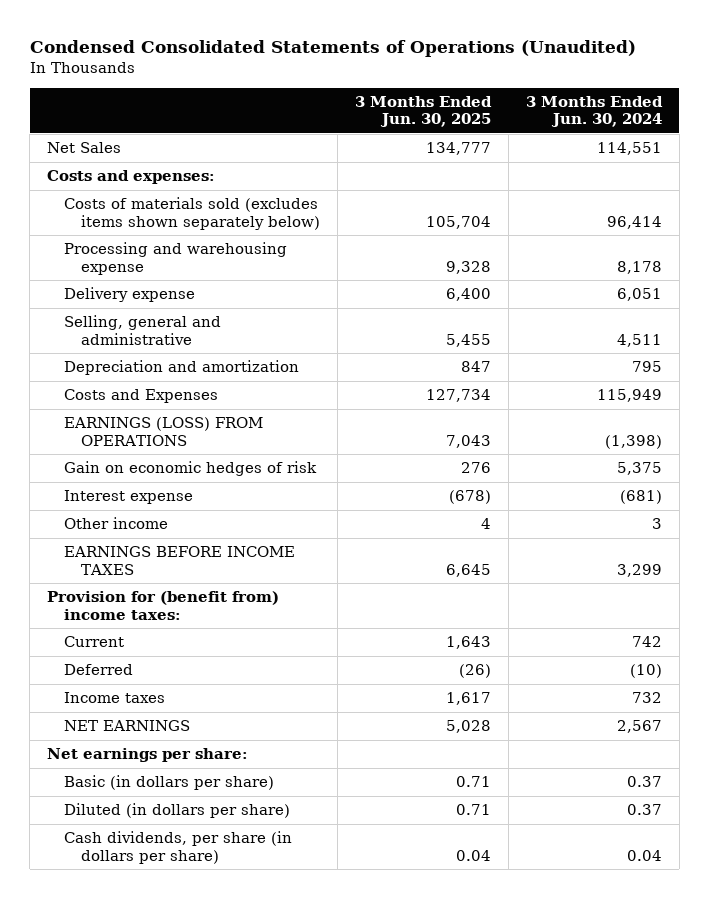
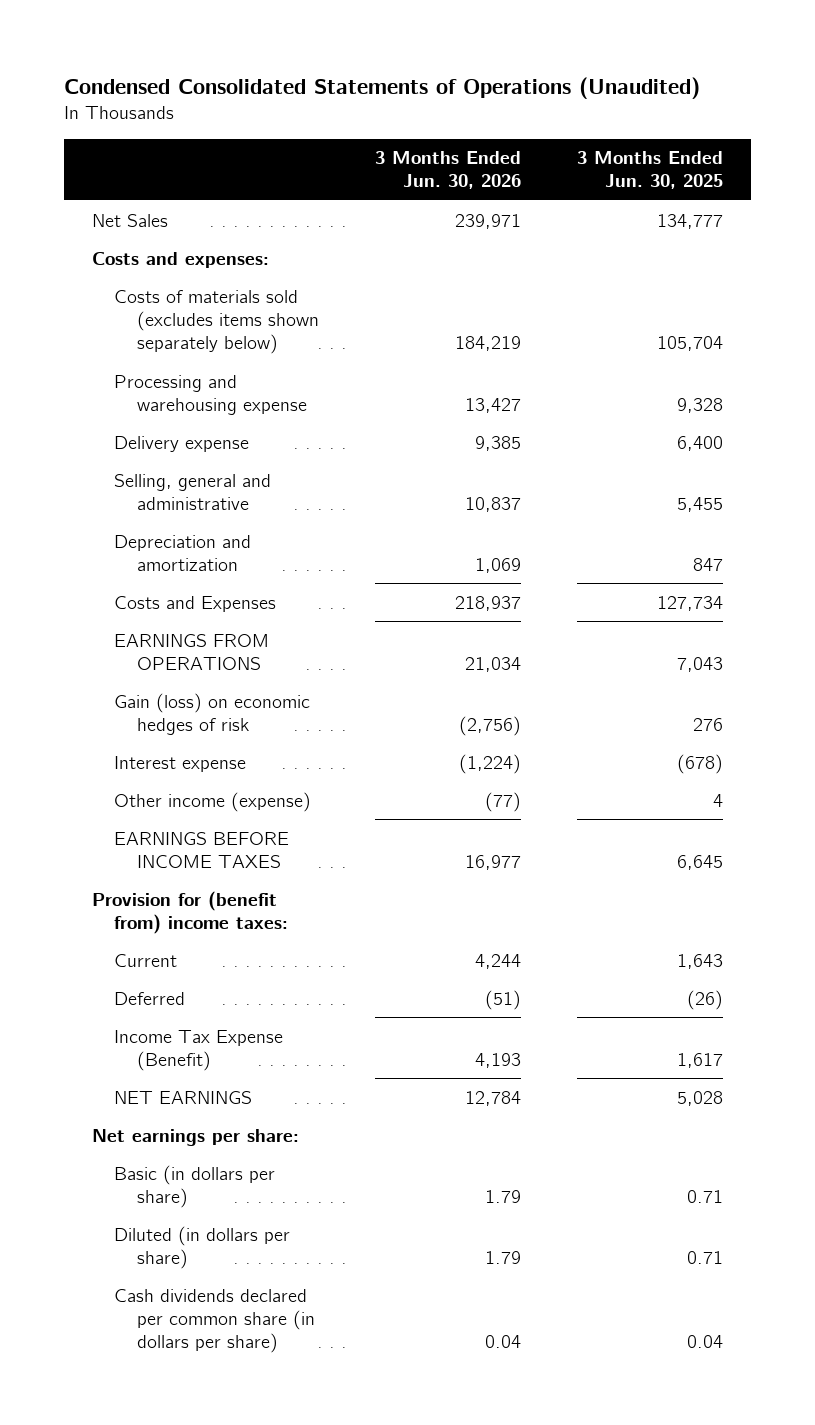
[525,95,663,128] 3 Months Ended Jun. 30, 2024 -> none
none -> [375,151,522,190] 3 Months Ended Jun. 30, 2026
[64,417,264,446] EARNINGS (LOSS) FROM OPERATIONS -> [114,633,270,670] EARNINGS FROM OPERATIONS
[64,461,318,477] Gain on economic hedges of risk -> [114,692,311,735] Gain (loss) on economic hedges of risk
[64,517,169,530] Other income -> [114,791,312,812] Other income (expense)
[64,692,166,704] Income taxes -> [114,1029,284,1071] Income Tax Expense (Benefit)
[64,831,293,864] Cash dividends, per share (in dollars per share) -> [114,1288,316,1354] Cash dividends declared per common share (in dollars per share)

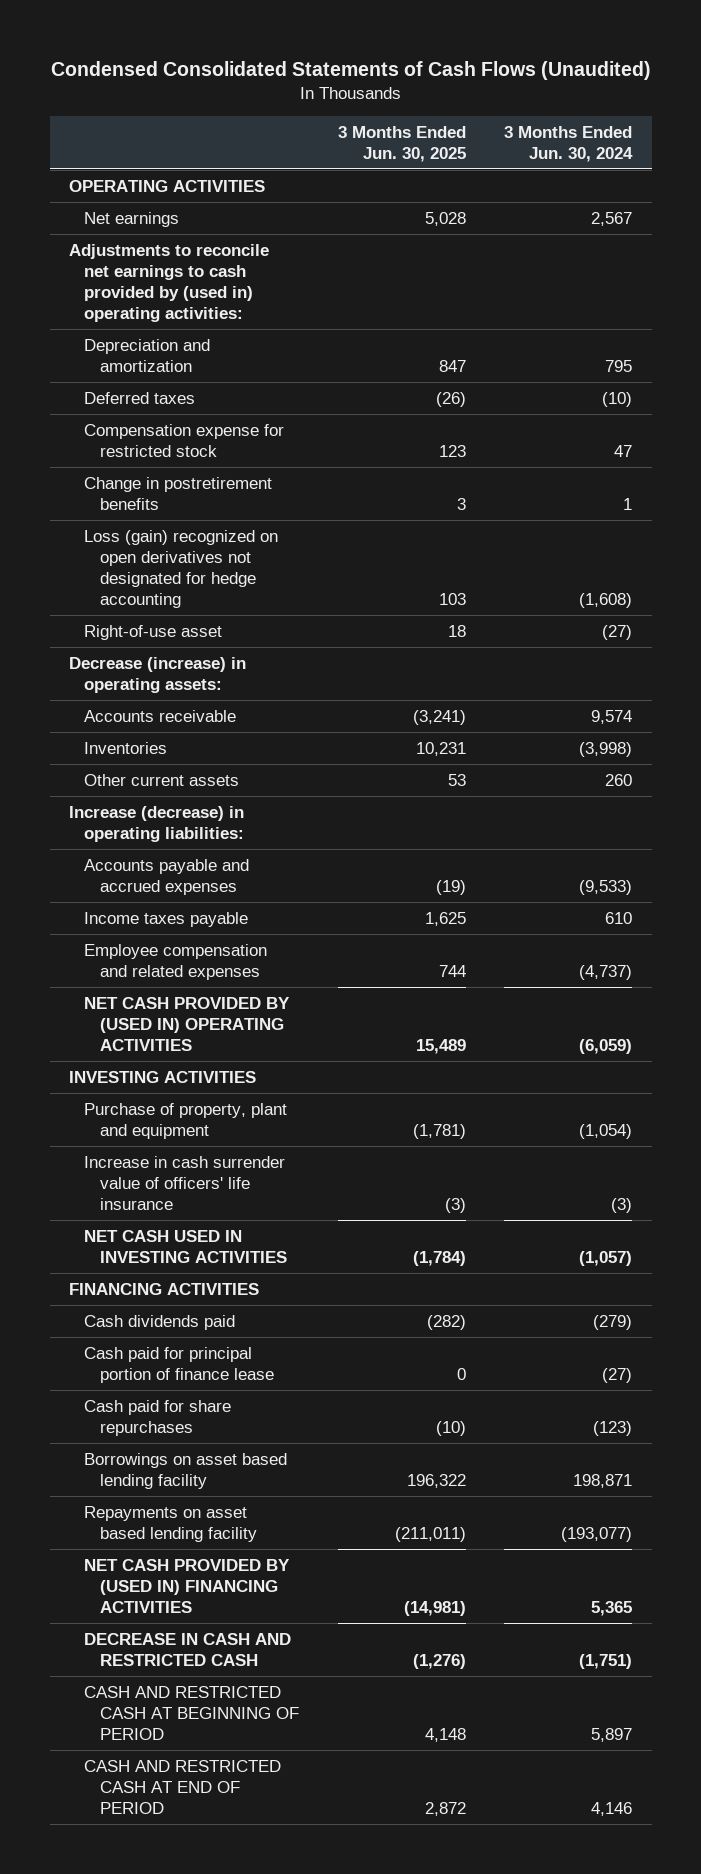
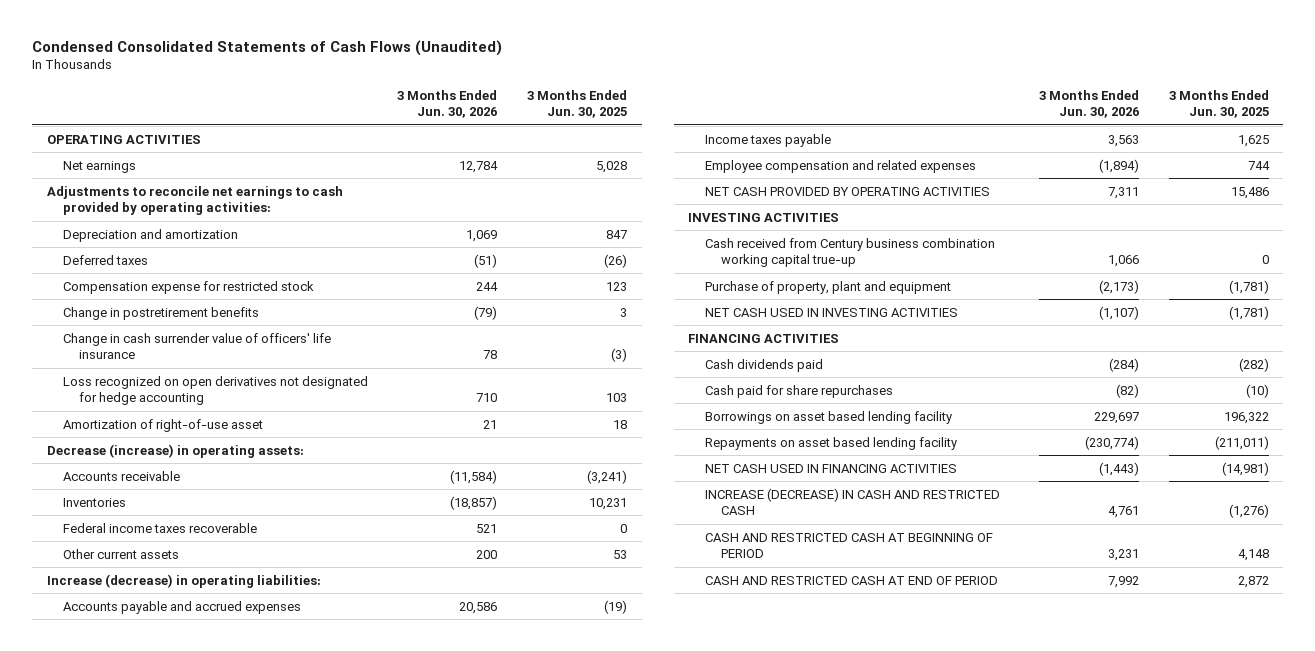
[504,125,634,162] 3 Months Ended Jun. 30, 2024 -> none
none -> [397,90,498,119] 3 Months Ended Jun. 30, 2026
[68,243,269,322] Adjustments to reconcile net earnings to cash provided by (used in) operating activities: -> [46,185,343,215] Adjustments to reconcile net earnings to cash provided by operating activities:
none -> [63,332,332,359] Change in cash surrender value of officers' life insurance
[84,529,279,608] Loss (gain) recognized on open derivatives not designated for hedge accounting -> [63,375,369,405] Loss recognized on open derivatives not designated for hedge accounting
[84,624,223,640] Right-of-use asset -> [63,418,264,432] Amortization of right-of-use asset
none -> [63,522,258,533] Federal income taxes recoverable
[84,996,291,1051] NET CASH PROVIDED BY (USED IN) OPERATING ACTIVITIES -> [704,186,990,196] NET CASH PROVIDED BY OPERATING ACTIVITIES
[415,1038,466,1054] 15,489 -> [1230,186,1269,199] 15,486
none -> [704,237,995,267] Cash received from Century business combination working capital true-up
[84,1155,286,1210] Increase in cash surrender value of officers' life insurance -> none
[412,1250,466,1266] (1,784) -> [1228,305,1269,320] (1,781)
[84,1346,275,1383] Cash paid for principal portion of finance lease -> none
[84,1558,291,1613] NET CASH PROVIDED BY (USED IN) FINANCING ACTIVITIES -> [704,463,957,473] NET CASH USED IN FINANCING ACTIVITIES
[84,1632,292,1666] DECREASE IN CASH AND RESTRICTED CASH -> [704,487,1000,515] INCREASE (DECREASE) IN CASH AND RESTRICTED CASH

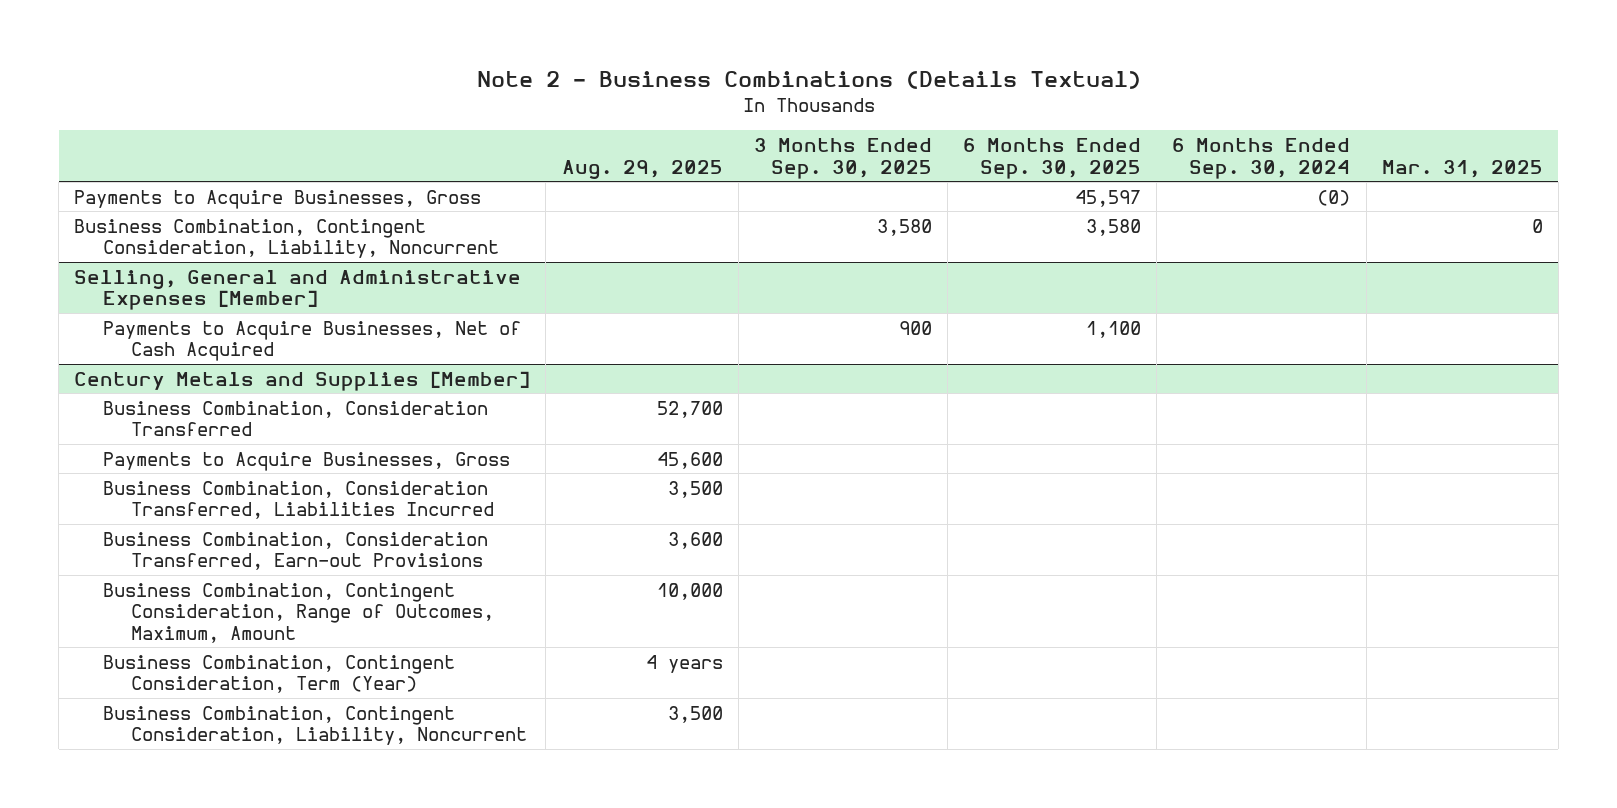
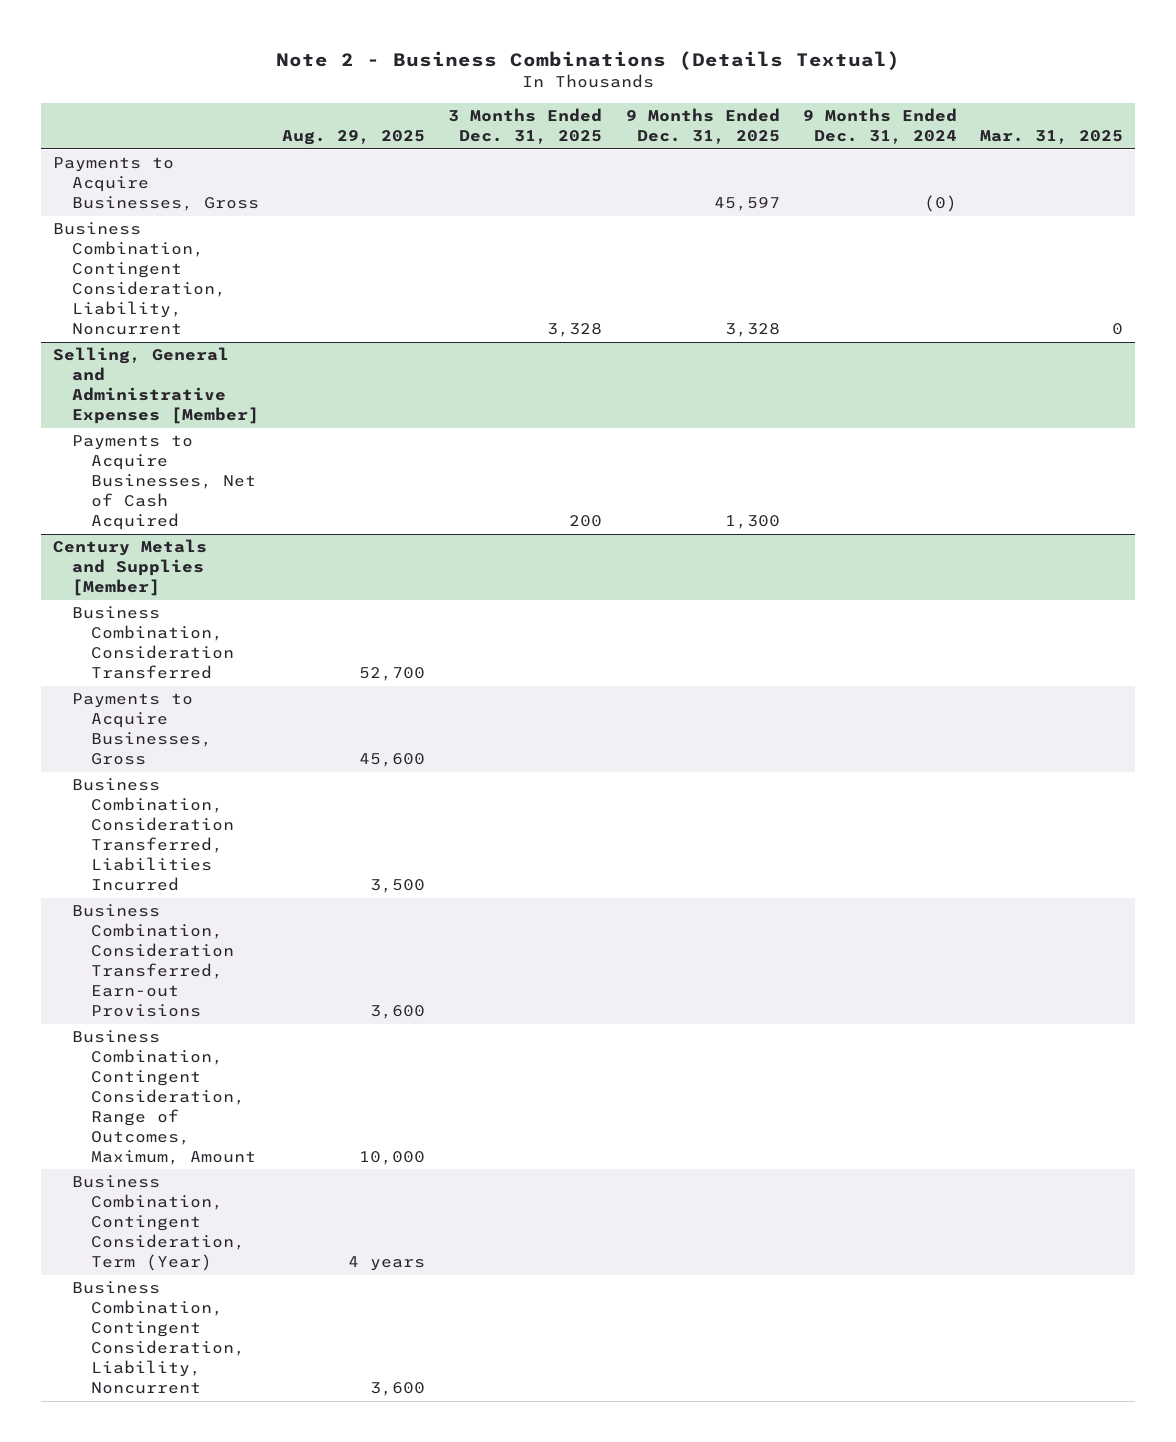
[753,137,932,179] 3 Months Ended Sep. 30, 2025 -> none
[963,137,1142,179] 6 Months Ended Sep. 30, 2025 -> none
[1172,137,1351,179] 6 Months Ended Sep. 30, 2024 -> none
none -> [448,108,603,145] 3 Months Ended Dec. 31, 2025
none -> [625,108,780,145] 9 Months Ended Dec. 31, 2025
none -> [802,108,957,145] 9 Months Ended Dec. 31, 2024
[667,705,723,723] 3,500 -> [370,1382,426,1397] 3,600

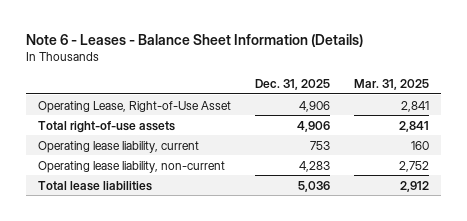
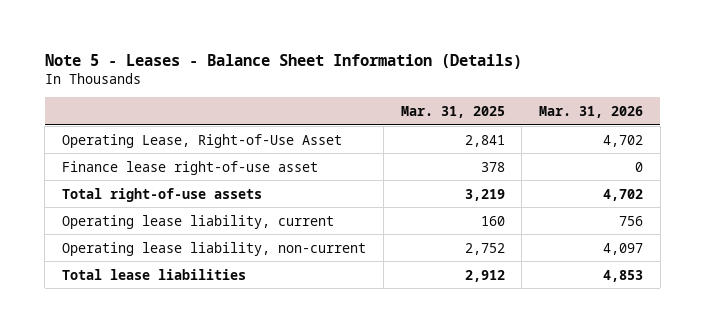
[26,33,364,47] Note 6 - Leases - Balance Sheet Information (Details) -> [44,53,522,69] Note 5 - Leases - Balance Sheet Information (Details)
[255,78,331,90] Dec. 31, 2025 -> none
none -> [539,105,644,118] Mar. 31, 2026
none -> [62,160,319,175] Finance lease right-of-use asset
[398,120,429,132] 2,841 -> [464,188,505,201] 3,219

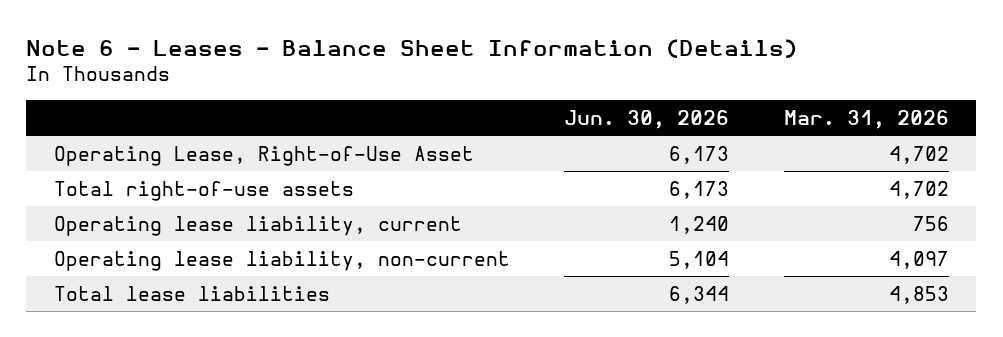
[44,53,522,69] Note 5 - Leases - Balance Sheet Information (Details) -> [26,38,798,58] Note 6 - Leases - Balance Sheet Information (Details)
[400,105,505,118] Mar. 31, 2025 -> none
none -> [564,109,730,129] Jun. 30, 2026
[62,160,319,175] Finance lease right-of-use asset -> none

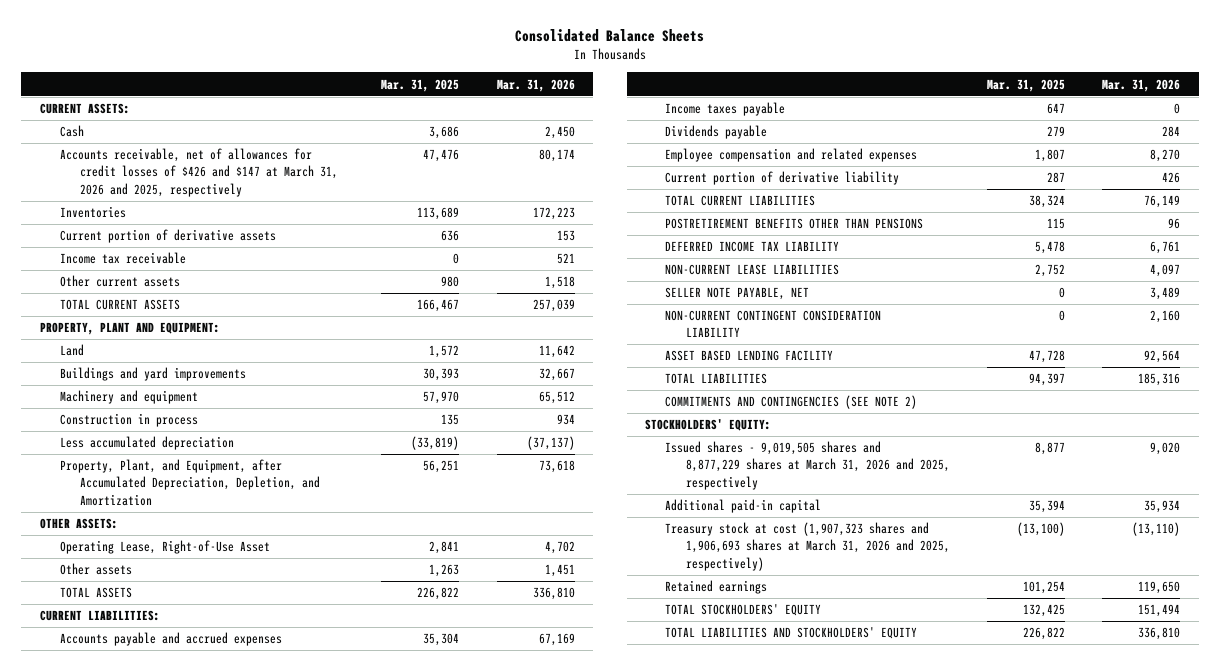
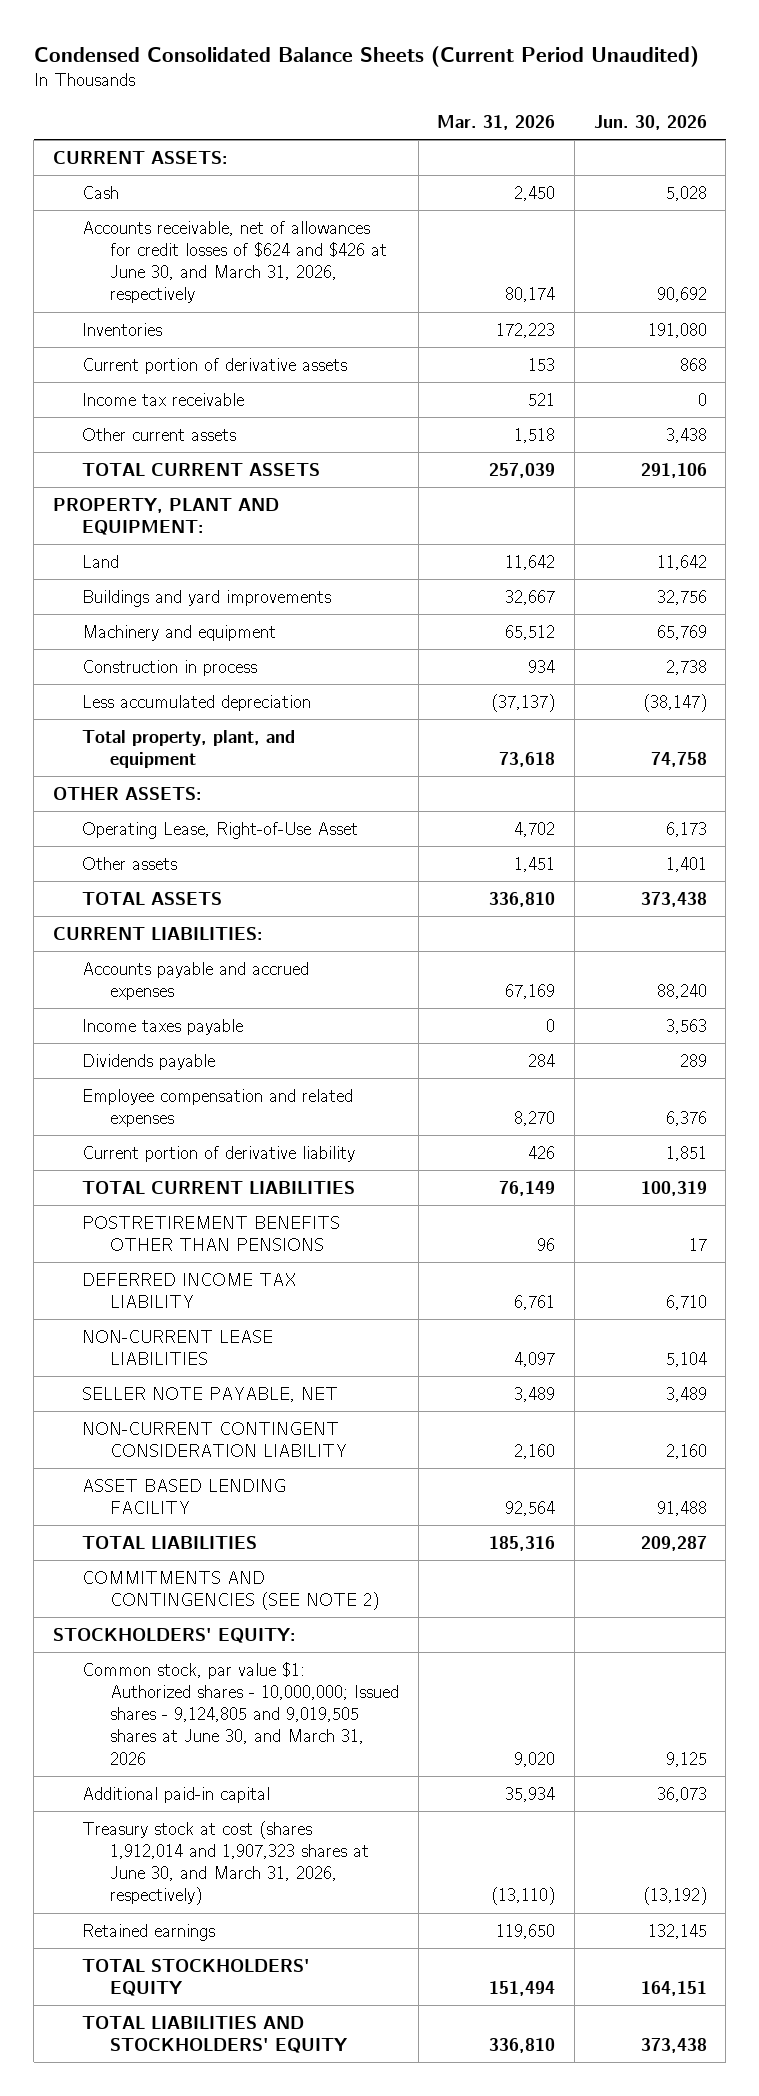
[515,29,705,43] Consolidated Balance Sheets -> [33,45,699,67] Condensed Consolidated Balance Sheets (Current Period Unaudited)
[381,78,460,92] Mar. 31, 2025 -> none
none -> [593,115,707,131] Jun. 30, 2026
[59,148,338,197] Accounts receivable, net of allowances for credit losses of $426 and $147 at March 31, 2026 and 2025, respectively -> [81,220,388,304] Accounts receivable, net of allowances for credit losses of $624 and $426 at June 30, and March 31, 2026, respectively
[59,459,320,506] Property, Plant, and Equipment, after Accumulated Depreciation, Depletion, and Amortization -> [81,729,295,768] Total property, plant, and equipment
[665,441,950,490] Issued shares - 9,019,505 shares and 8,877,229 shares at March 31, 2026 and 2025, respectively -> [81,1661,400,1765] Common stock, par value $1: Authorized shares - 10,000,000; Issued shares - 9,124,805 and 9,019,505 shares at June 30, and March 31, 2026
[665,522,950,571] Treasury stock at cost (1,907,323 shares and 1,906,693 shares at March 31, 2026 and 2025, respectively) -> [81,1820,370,1906] Treasury stock at cost (shares 1,912,014 and 1,907,323 shares at June 30, and March 31, 2026, respectively)

